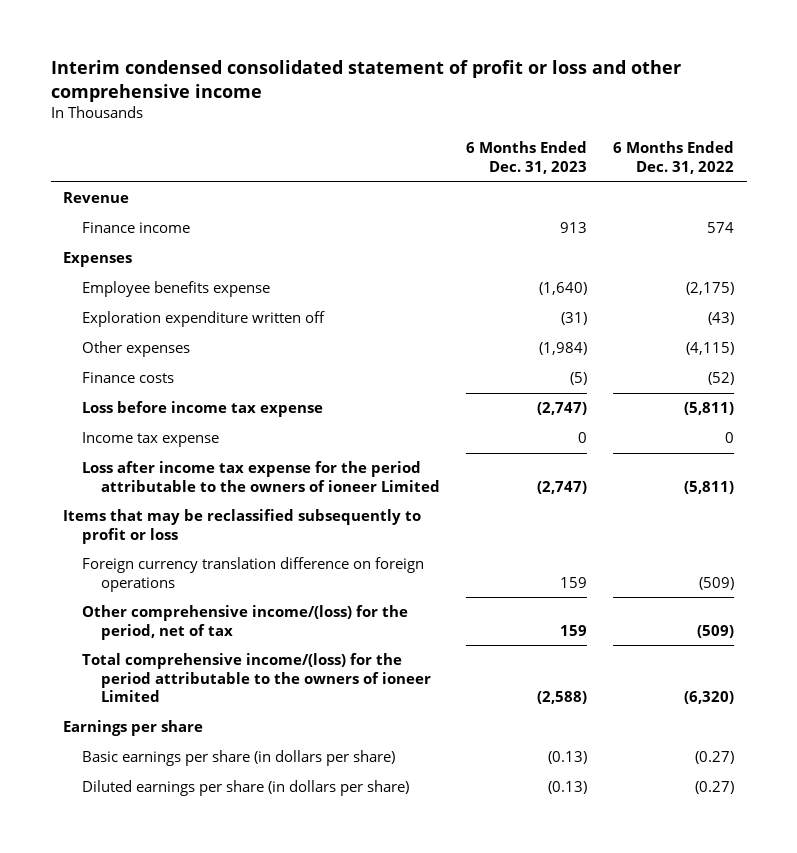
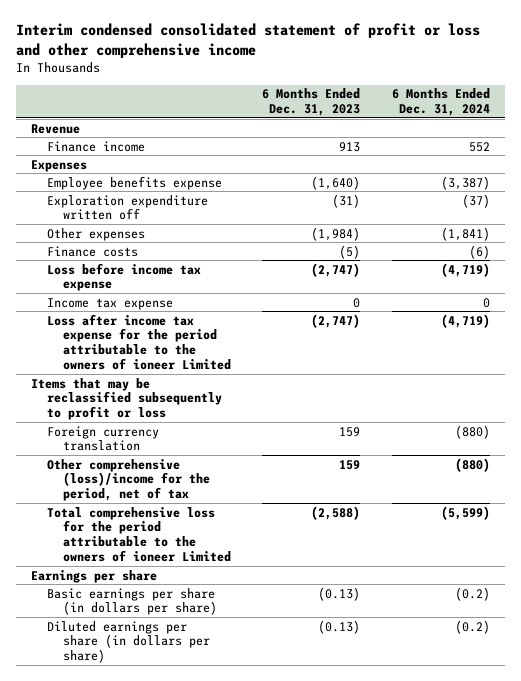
[613,141,735,175] 6 Months Ended Dec. 31, 2022 -> none
none -> [391,88,490,117] 6 Months Ended Dec. 31, 2024
[82,557,425,592] Foreign currency translation difference on foreign operations -> [47,425,160,452] Foreign currency translation
[82,605,409,640] Other comprehensive income/(loss) for the period, net of tax -> [47,458,211,502] Other comprehensive (loss)/income for the period, net of tax
[82,653,432,703] Total comprehensive income/(loss) for the period attributable to the owners of ioneer Limited -> [47,506,232,563] Total comprehensive loss for the period attributable to the owners of ioneer Limited

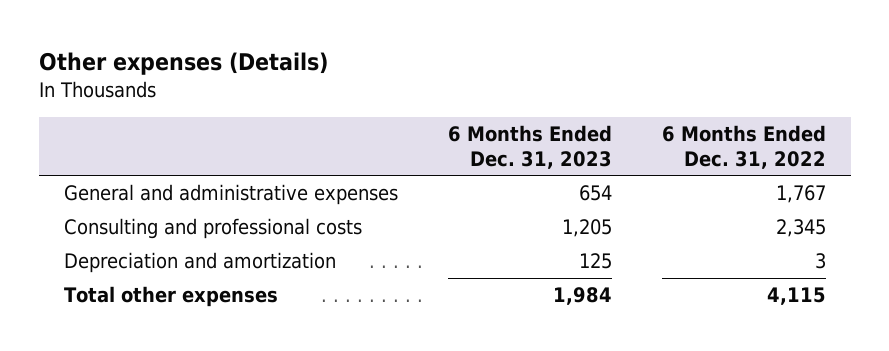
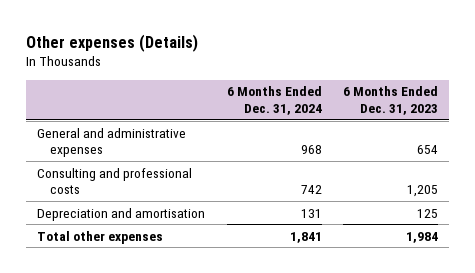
[661,125,826,169] 6 Months Ended Dec. 31, 2022 -> none
none -> [226,86,322,115] 6 Months Ended Dec. 31, 2024
[63,252,336,274] Depreciation and amortization -> [37,207,206,221] Depreciation and amortisation

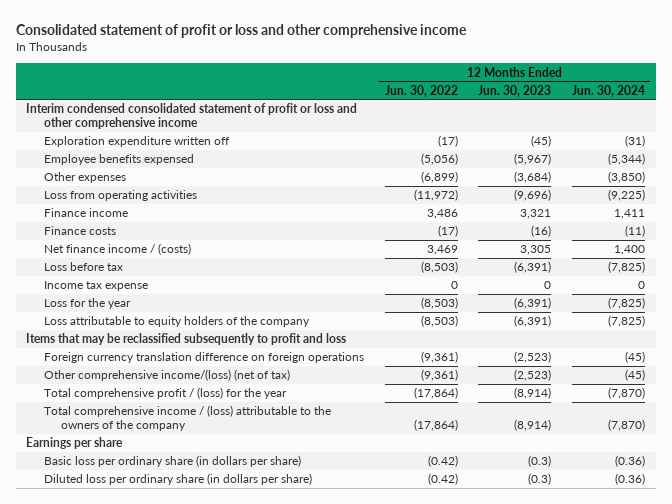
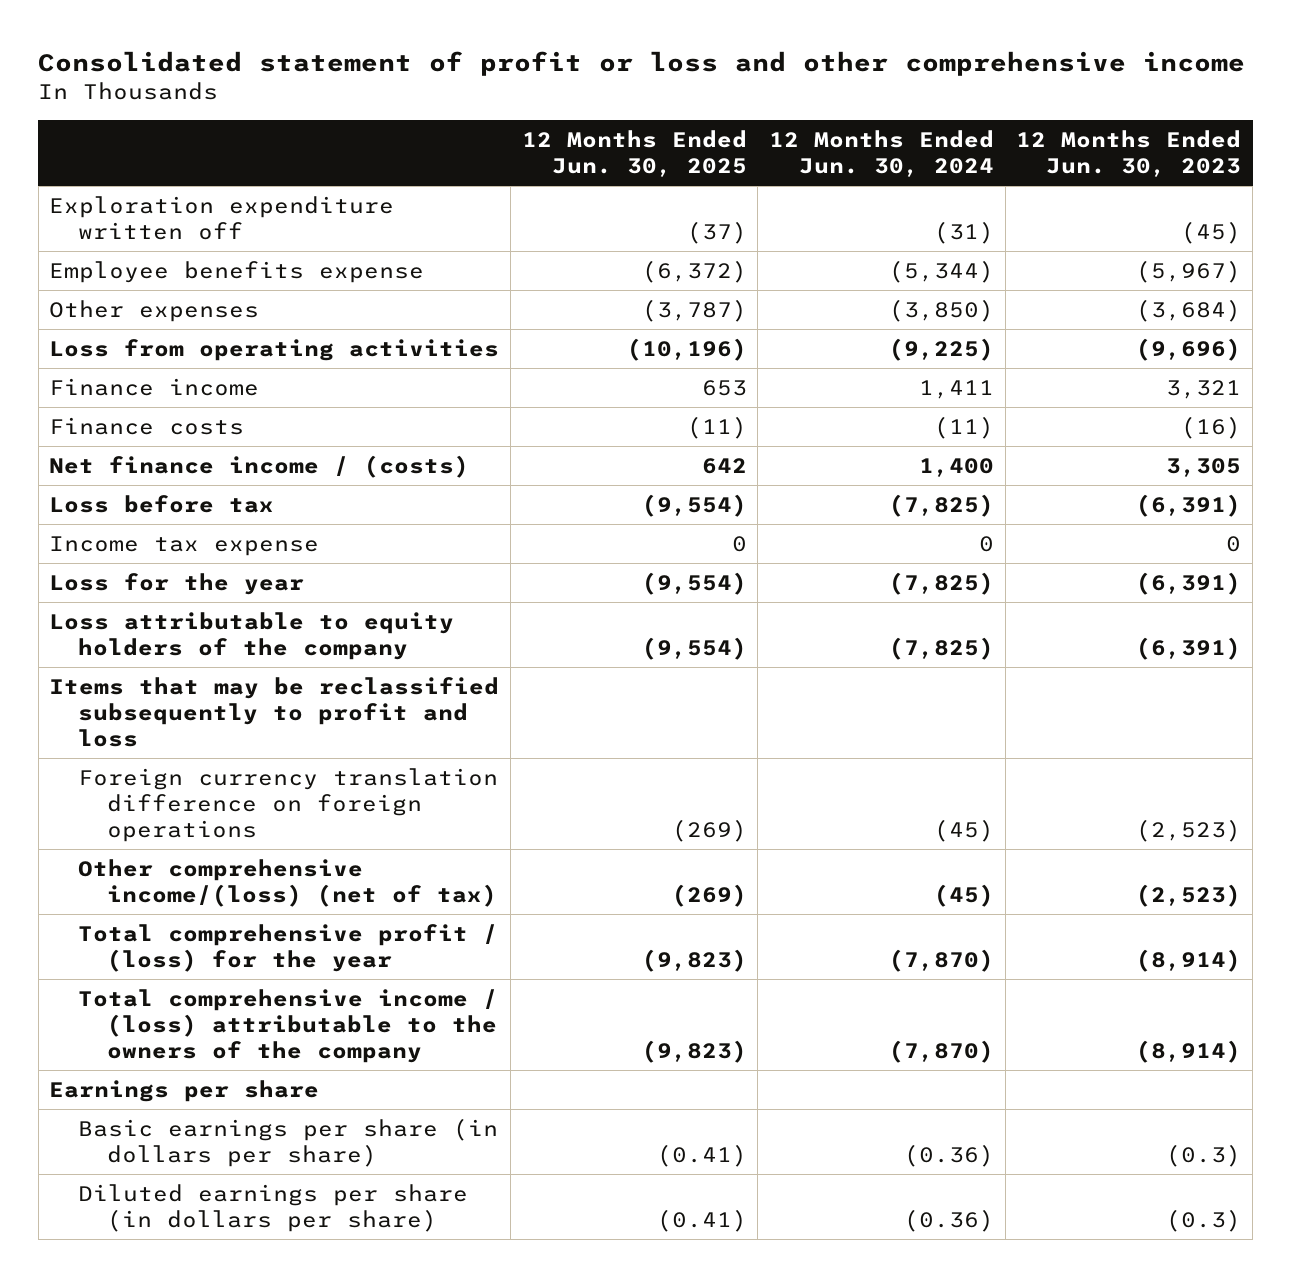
[384,84,458,97] Jun. 30, 2022 -> none
none -> [521,130,747,178] 12 Months Ended Jun. 30, 2025
[26,103,358,130] Interim condensed consolidated statement of profit or loss and other comprehensive income -> none
[43,154,194,166] Employee benefits expensed -> [49,260,425,283] Employee benefits expense
[43,455,301,468] Basic loss per ordinary share (in dollars per share) -> [77,1117,498,1167] Basic earnings per share (in dollars per share)
[43,473,312,486] Diluted loss per ordinary share (in dollars per share) -> [77,1183,468,1232] Diluted earnings per share (in dollars per share)

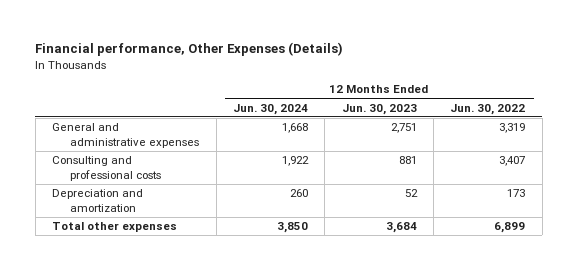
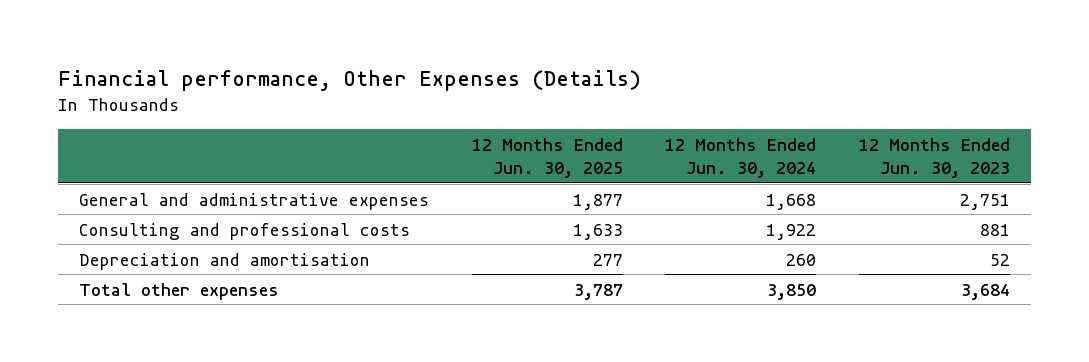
[450,103,526,115] Jun. 30, 2022 -> none
none -> [471,137,623,178] 12 Months Ended Jun. 30, 2025
[51,189,143,212] Depreciation and amortization -> [79,252,371,270] Depreciation and amortisation

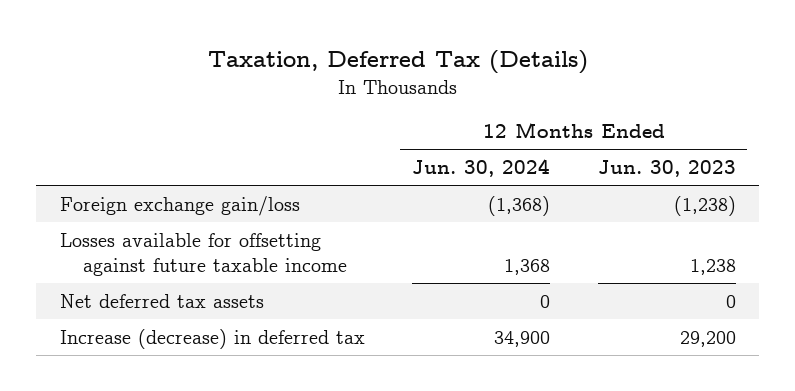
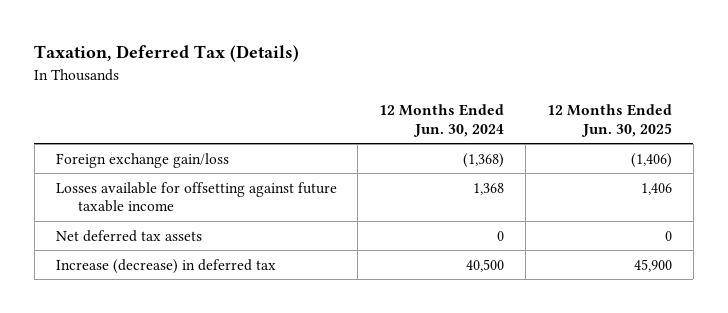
[597,159,736,177] Jun. 30, 2023 -> none
none -> [547,103,673,137] 12 Months Ended Jun. 30, 2025
[494,330,551,347] 34,900 -> [466,258,505,272] 40,500

